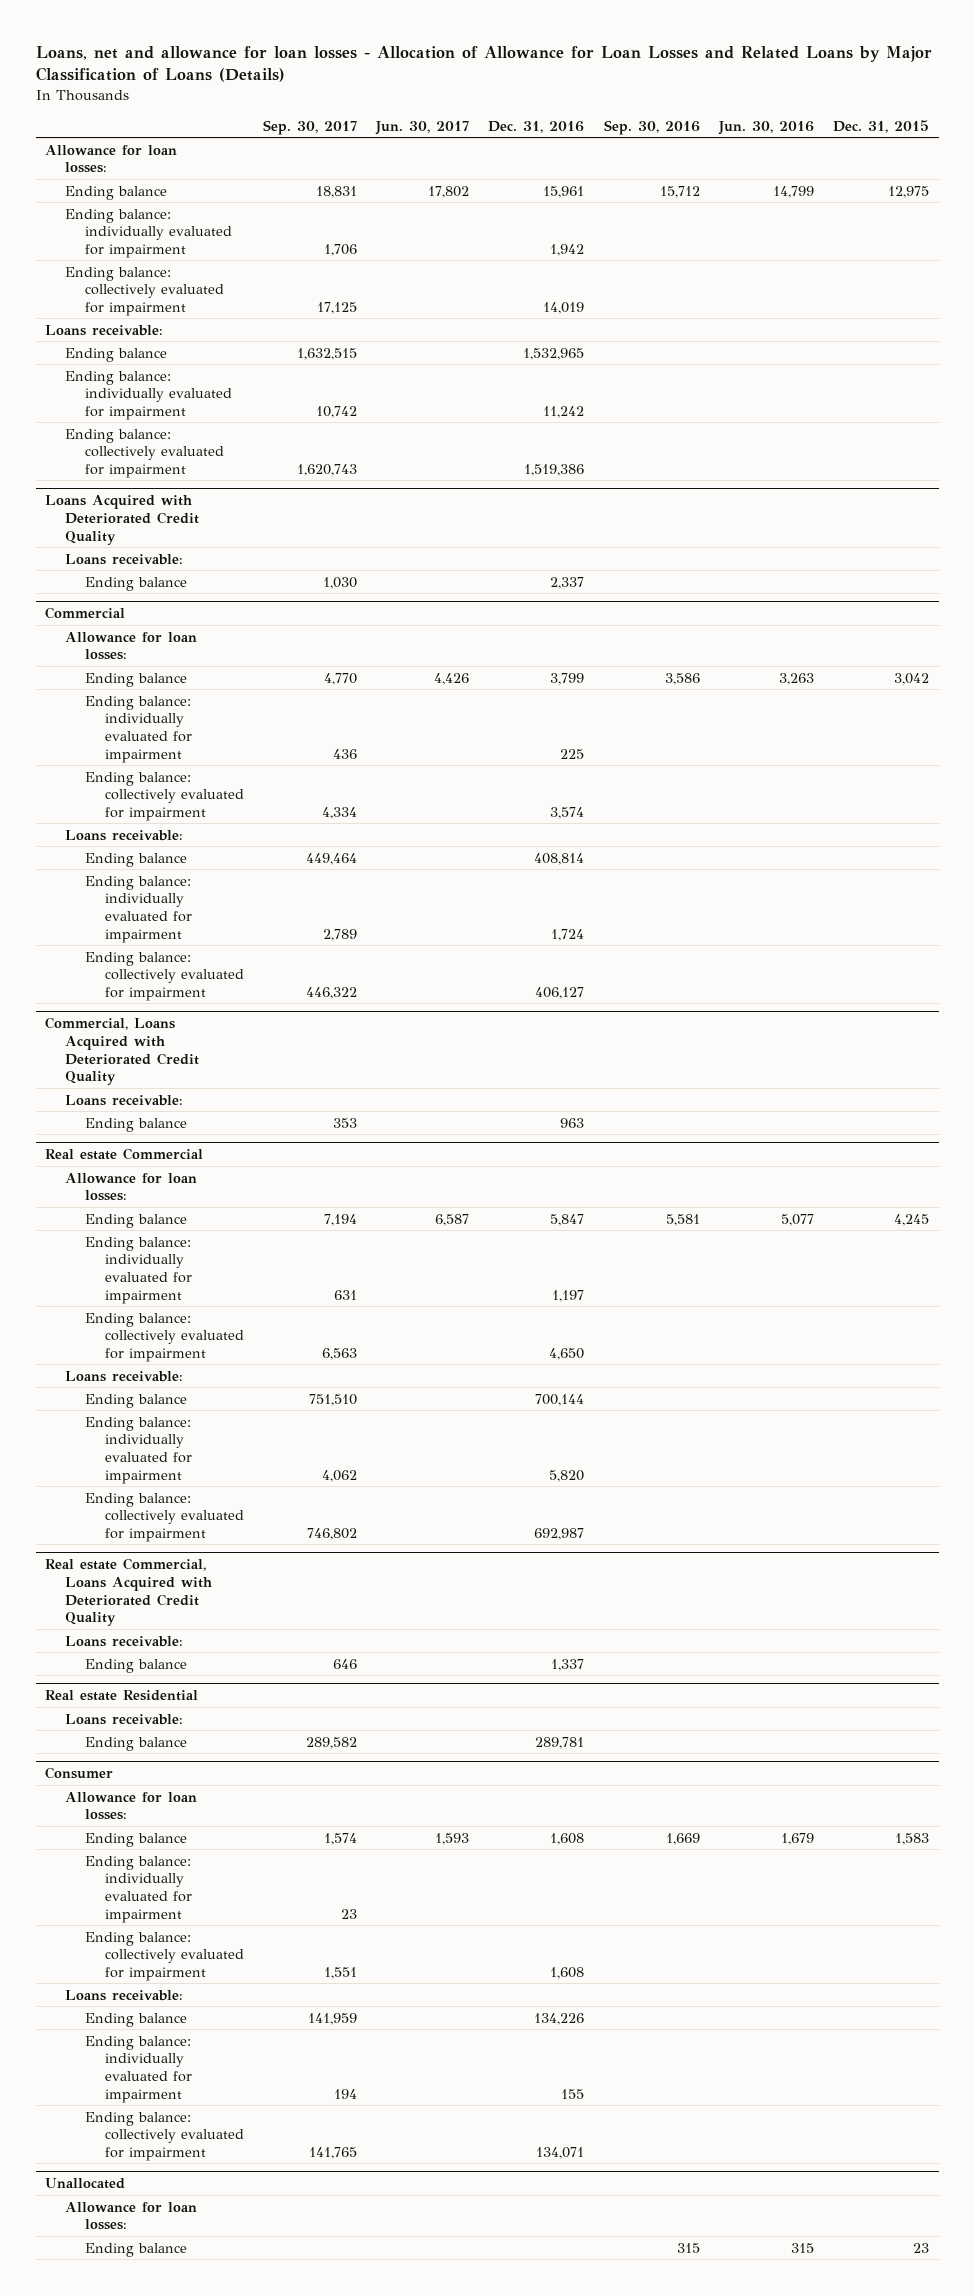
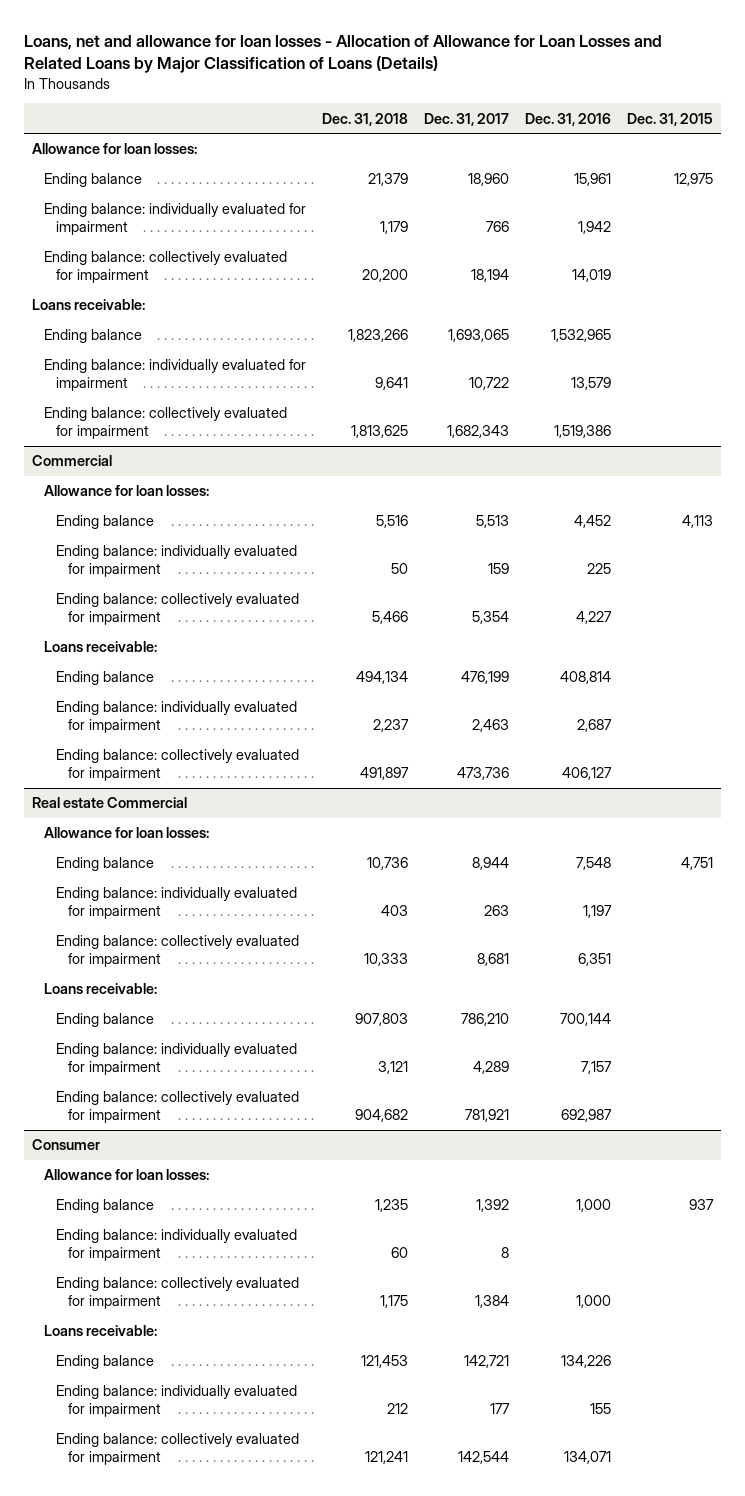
[262,119,357,135] Sep. 30, 2017 -> none
[375,120,470,135] Jun. 30, 2017 -> none
[603,119,700,135] Sep. 30, 2016 -> none
[717,120,814,135] Jun. 30, 2016 -> none
none -> [322,112,409,126] Dec. 31, 2018
none -> [424,112,510,126] Dec. 31, 2017
[543,405,585,418] 11,242 -> [571,377,612,391] 13,579
[45,495,200,545] Loans Acquired with Deteriorated Credit Quality -> none
[65,553,184,565] Loans receivable: -> none
[84,576,187,591] Ending balance -> none
[550,672,585,685] 3,799 -> [574,515,612,529] 4,452
[894,672,930,685] 3,042 -> [682,515,714,529] 4,113
[550,806,585,819] 3,574 -> [576,611,613,625] 4,227
[551,928,585,941] 1,724 -> [577,719,613,733] 2,687
[45,1017,200,1086] Commercial, Loans Acquired with Deteriorated Credit Quality -> none
[65,1094,184,1106] Loans receivable: -> none
[84,1117,187,1132] Ending balance -> none
[550,1213,585,1226] 5,847 -> [576,857,612,871] 7,548
[894,1213,930,1226] 4,245 -> [681,857,714,871] 4,751
[549,1347,585,1360] 4,650 -> [578,953,612,967] 6,351
[549,1469,585,1482] 5,820 -> [581,1061,613,1075] 7,157
[45,1558,213,1627] Real estate Commercial, Loans Acquired with Deteriorated Credit Quality -> none
[65,1635,184,1647] Loans receivable: -> none
[84,1658,187,1673] Ending balance -> none
[45,1690,199,1702] Real estate Residential -> none
[65,1713,184,1725] Loans receivable: -> none
[84,1736,187,1751] Ending balance -> none
[550,1832,585,1845] 1,608 -> [576,1199,612,1213] 1,000
[895,1832,930,1845] 1,583 -> [689,1199,715,1211] 937
[550,1966,585,1979] 1,608 -> [576,1295,612,1309] 1,000
[45,2178,126,2190] Unallocated -> none
[65,2201,198,2231] Allowance for loan losses: -> none
[84,2242,187,2257] Ending balance -> none

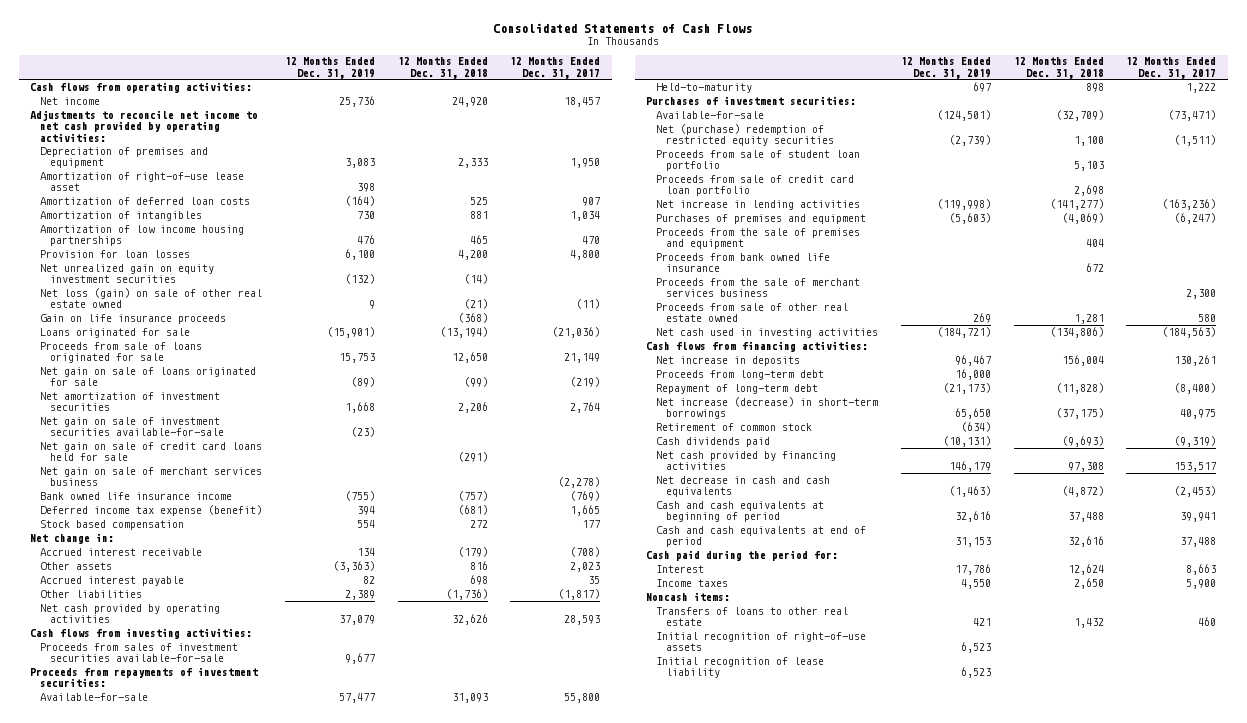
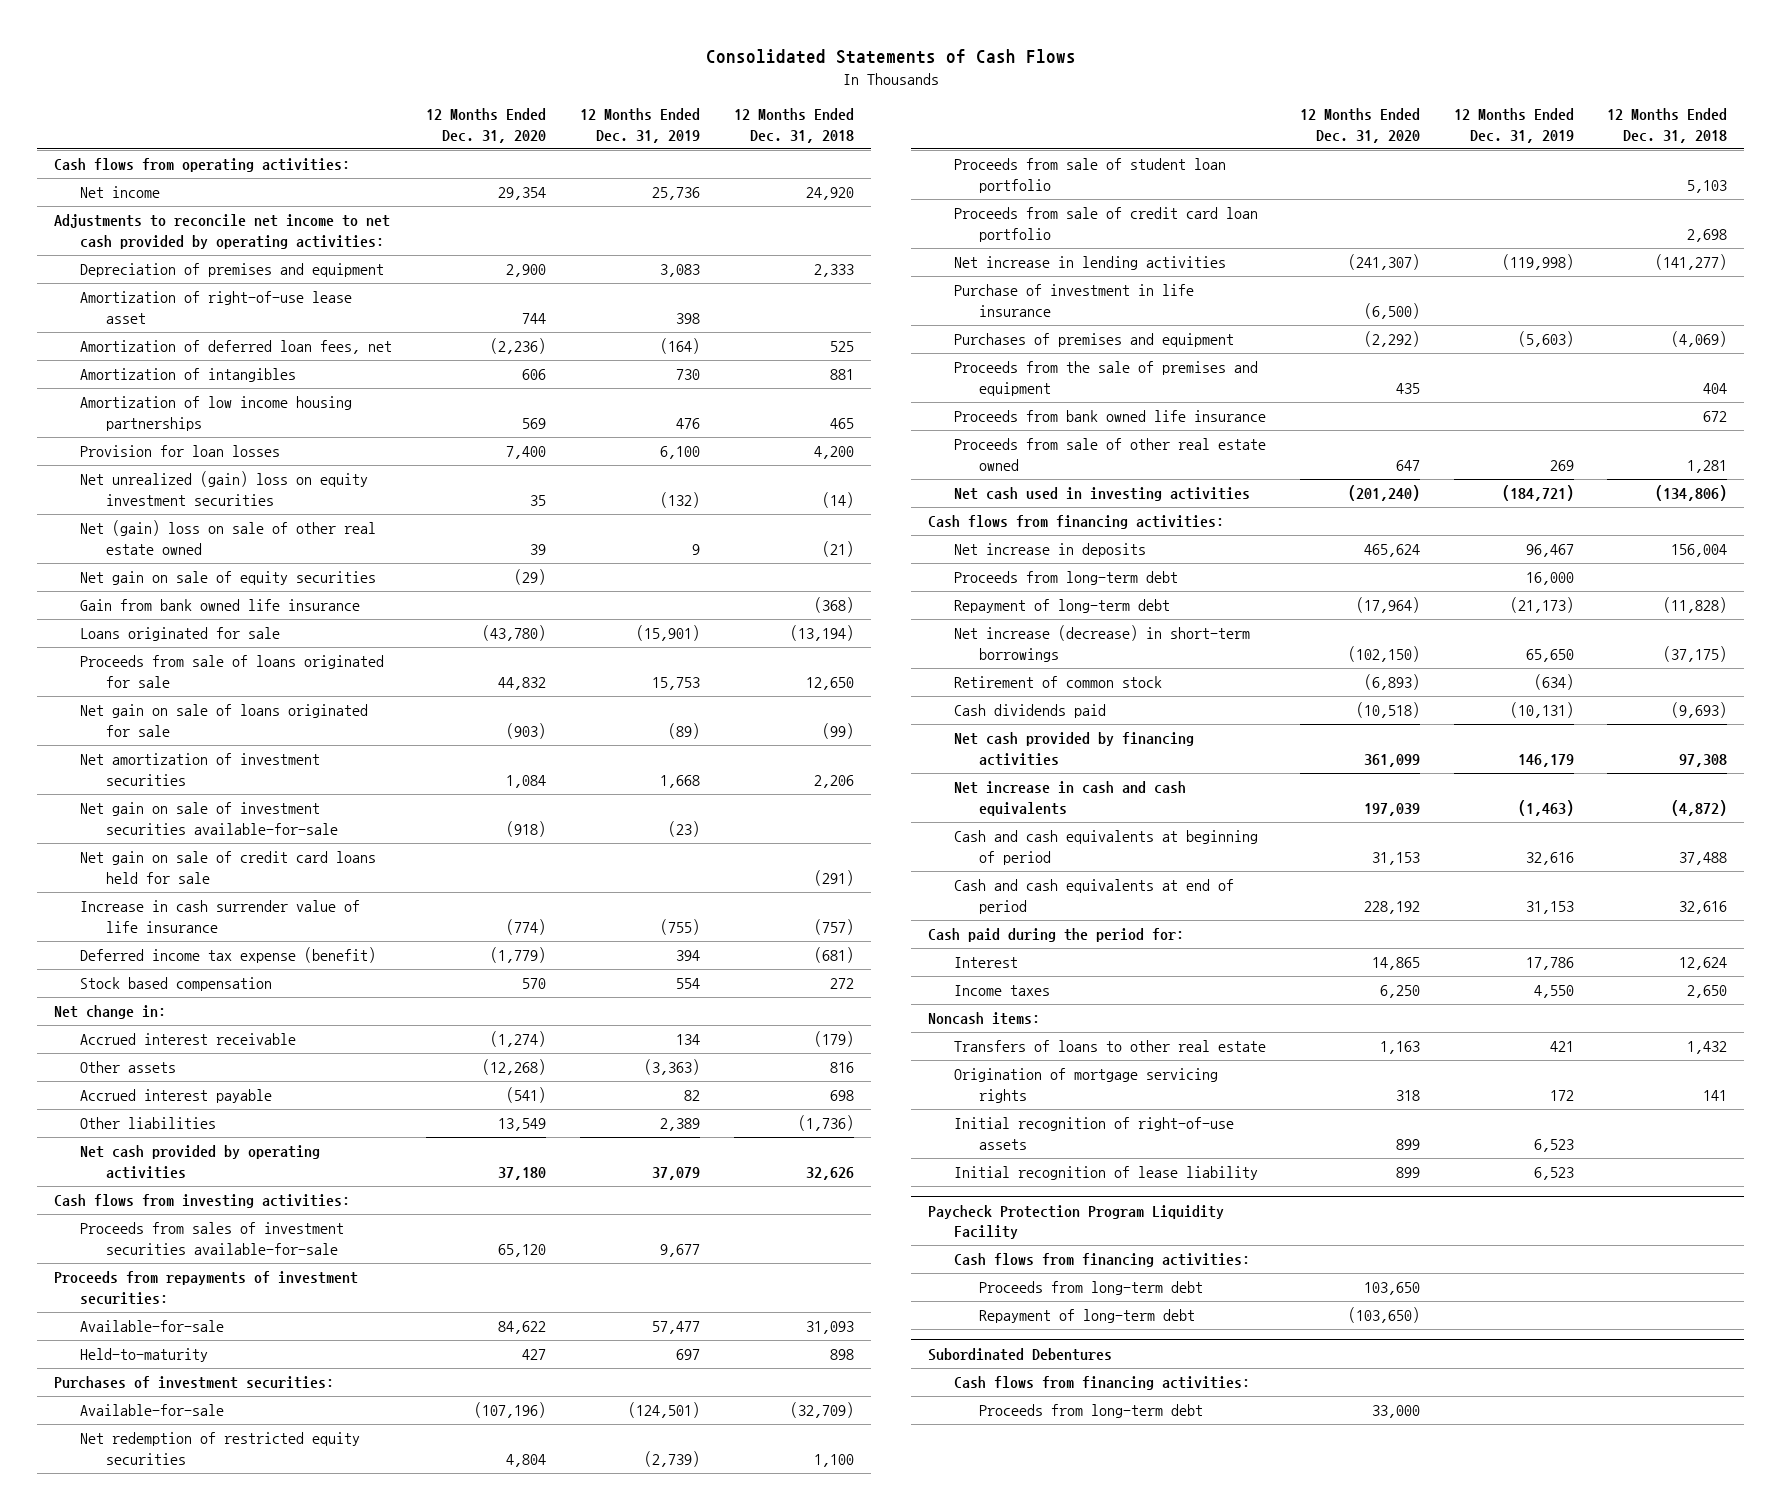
[510,57,601,79] 12 Months Ended Dec. 31, 2017 -> none
none -> [425,108,546,143] 12 Months Ended Dec. 31, 2020
[40,196,251,205] Amortization of deferred loan costs -> [79,340,392,355] Amortization of deferred loan fees, net
[40,263,215,284] Net unrealized gain on equity investment securities -> [79,471,368,506] Net unrealized (gain) loss on equity investment securities
[40,287,263,309] Net loss (gain) on sale of other real estate owned -> [79,520,376,555] Net (gain) loss on sale of other real estate owned
none -> [79,571,376,586] Net gain on sale of equity securities
[40,313,227,324] Gain on life insurance proceeds -> [79,599,360,612] Gain from bank owned life insurance
[40,466,263,487] Net gain on sale of merchant services business -> none
[40,491,233,500] Bank owned life insurance income -> [79,900,360,933] Increase in cash surrender value of life insurance
[655,123,834,147] Net (purchase) redemption of restricted equity securities -> [79,1432,360,1465] Net redemption of restricted equity securities
none -> [953,284,1194,317] Purchase of investment in life insurance
[655,277,860,298] Proceeds from the sale of merchant services business -> none
[655,475,830,498] Net decrease in cash and cash equivalents -> [953,781,1186,816] Net increase in cash and cash equivalents
none -> [953,1068,1218,1103] Origination of mortgage servicing rights
none -> [927,1204,1224,1240] Paycheck Protection Program Liquidity Facility
none -> [953,1253,1250,1268] Cash flows from financing activities:
none -> [979,1281,1204,1296] Proceeds from long-term debt
none -> [979,1309,1196,1324] Repayment of long-term debt
none -> [927,1347,1112,1361] Subordinated Debentures
none -> [953,1376,1250,1391] Cash flows from financing activities:
none -> [979,1404,1204,1419] Proceeds from long-term debt

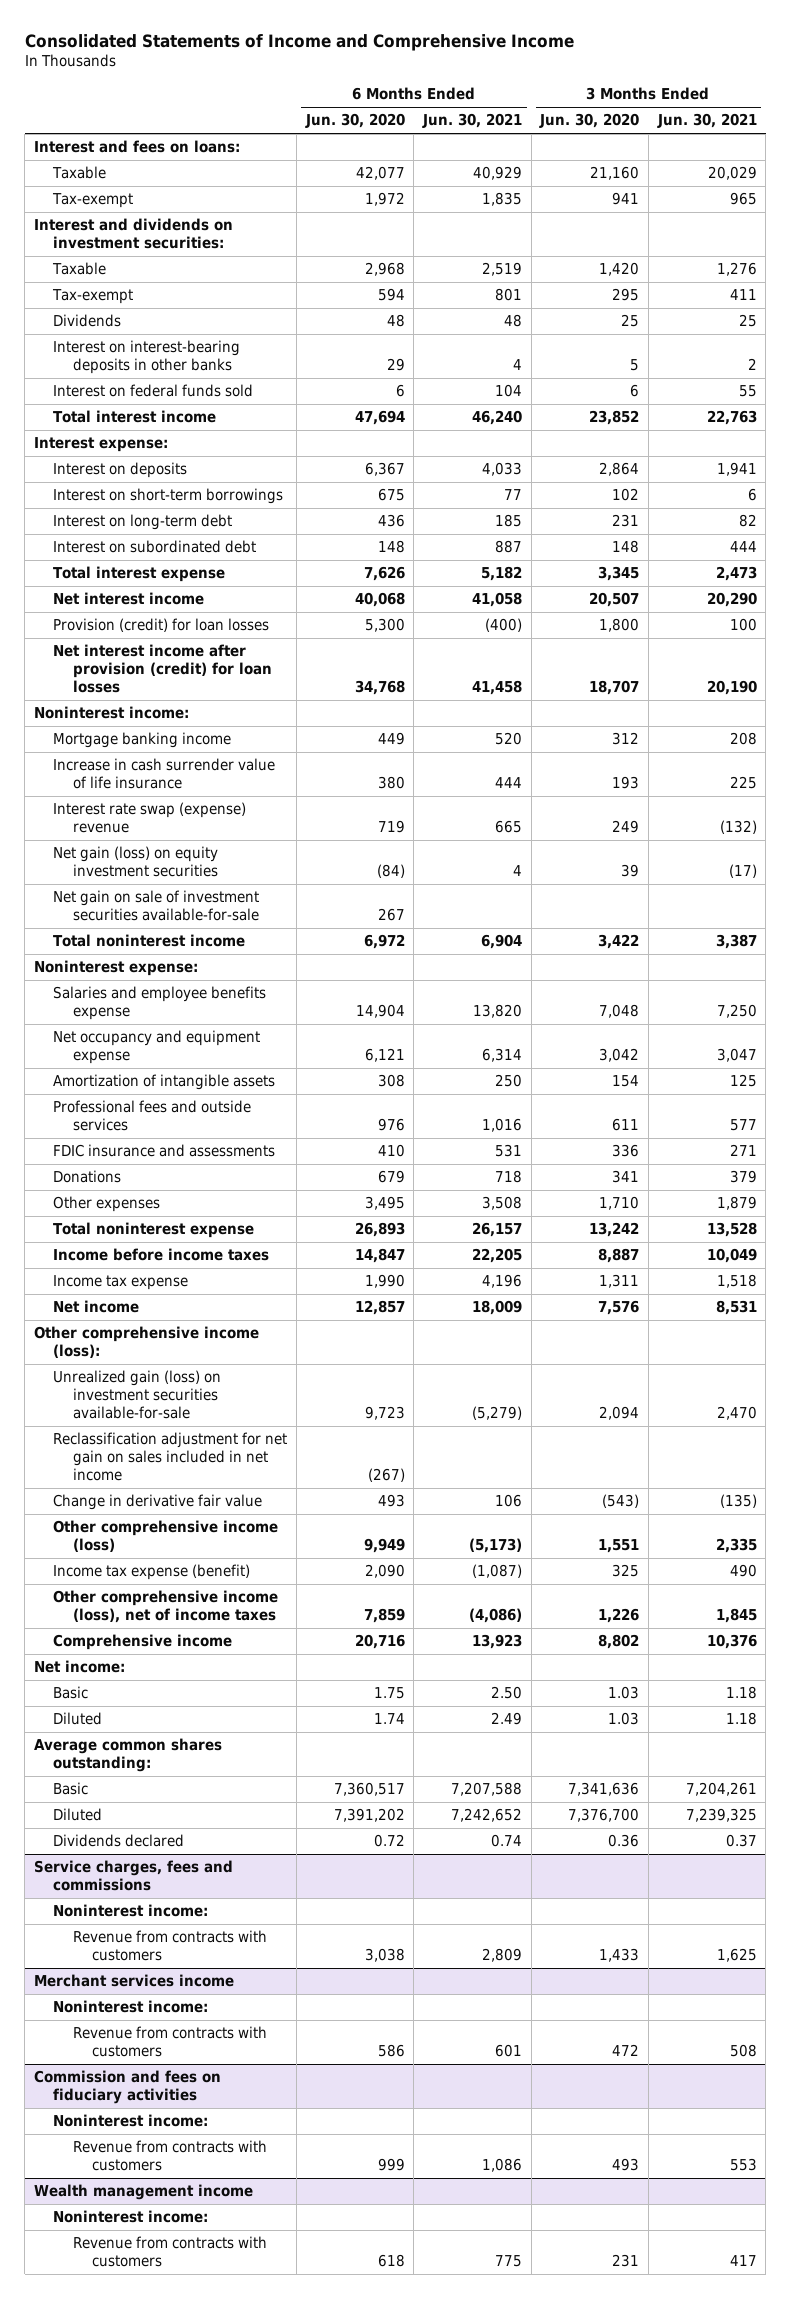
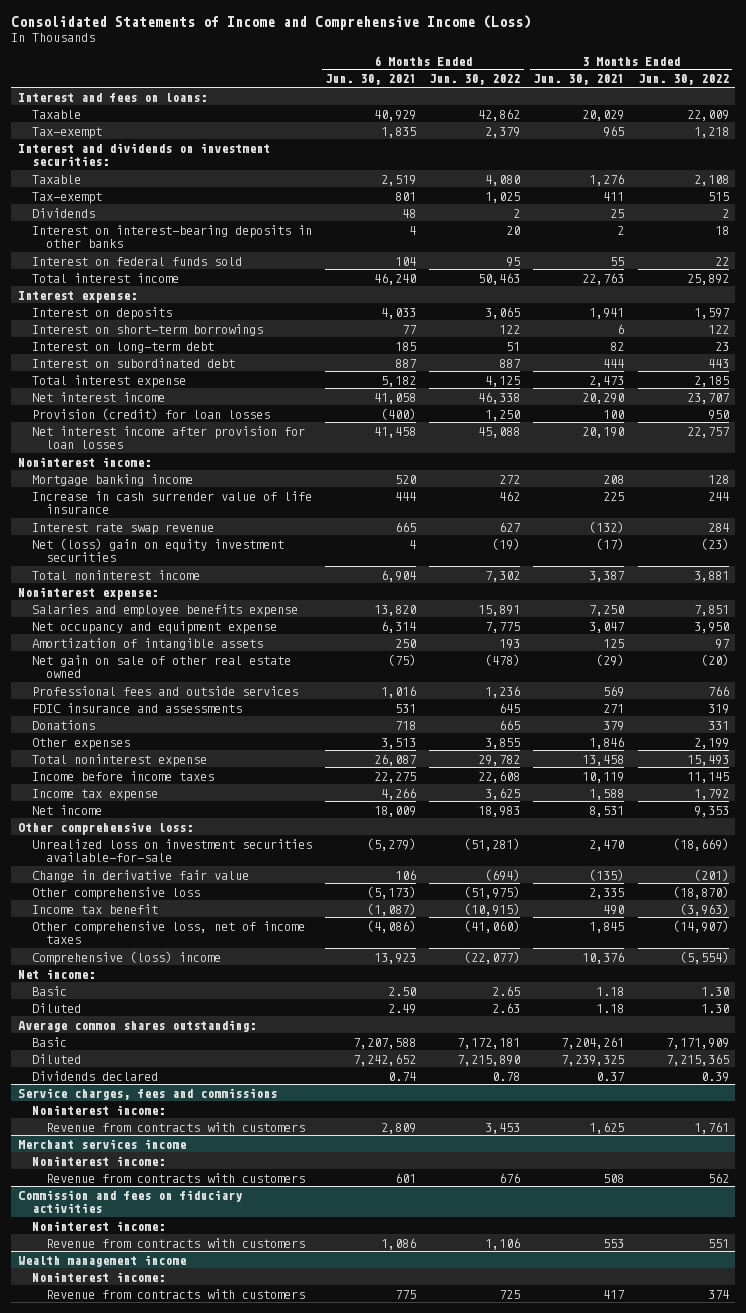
[24,33,574,51] Consolidated Statements of Income and Comprehensive Income -> [10,15,531,31] Consolidated Statements of Income and Comprehensive Income (Loss)
[304,113,405,129] Jun. 30, 2020 -> none
[539,113,640,129] Jun. 30, 2020 -> none
none -> [429,74,521,86] Jun. 30, 2022
none -> [637,74,729,86] Jun. 30, 2022
[53,644,272,693] Net interest income after provision (credit) for loan losses -> [32,425,306,450] Net interest income after provision for loan losses
[53,890,260,922] Net gain on sale of investment securities available-for-sale -> none
[53,802,247,834] Interest rate swap (expense) revenue -> [32,522,215,535] Interest rate swap revenue
[53,846,219,878] Net gain (loss) on equity investment securities -> [32,537,285,563] Net (loss) gain on equity investment securities
none -> [32,654,292,679] Net gain on sale of other real estate owned
[729,1119,757,1132] 577 -> [603,685,625,697] 569
[481,1196,522,1211] 3,508 -> [381,737,417,749] 3,513
[716,1196,757,1211] 1,879 -> [589,736,625,749] 1,846
[471,1222,522,1238] 26,157 -> [374,753,417,766] 26,087
[706,1222,757,1238] 13,528 -> [582,754,625,766] 13,458
[471,1248,522,1264] 22,205 -> [374,771,417,783] 22,275
[706,1248,757,1264] 10,049 -> [582,771,625,783] 10,119
[481,1274,522,1289] 4,196 -> [381,787,417,800] 4,266
[716,1274,757,1289] 1,518 -> [589,788,625,800] 1,588
[53,1432,288,1481] Reclassification adjustment for net gain on sales included in net income -> none
[33,1326,259,1359] Other comprehensive income (loss): -> [17,821,193,835] Other comprehensive loss:
[53,1370,222,1419] Unrealized gain (loss) on investment securities available-for-sale -> [32,838,313,863] Unrealized loss on investment securities available-for-sale
[53,1520,279,1553] Other comprehensive income (loss) -> [32,886,201,900] Other comprehensive loss
[53,1564,251,1581] Income tax expense (benefit) -> [32,903,159,914] Income tax benefit
[53,1590,279,1624] Other comprehensive income (loss), net of income taxes -> [32,920,306,945] Other comprehensive loss, net of income taxes
[53,1634,233,1651] Comprehensive income -> [32,950,222,965] Comprehensive (loss) income

